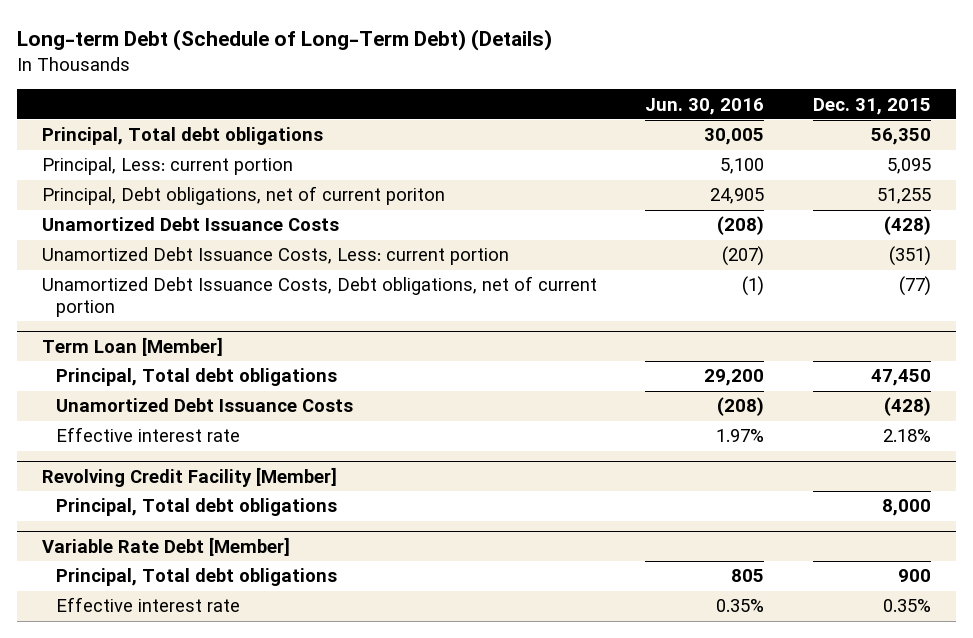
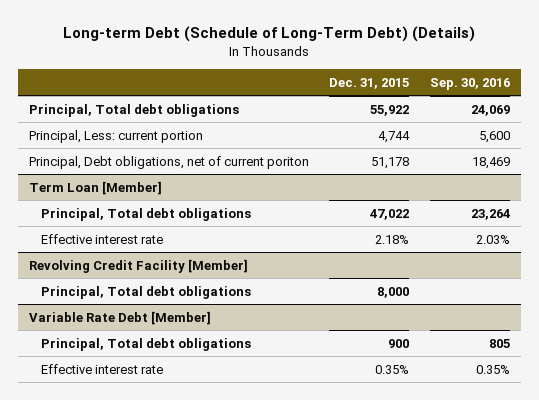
[645,97,765,115] Jun. 30, 2016 -> none
none -> [430,77,511,90] Sep. 30, 2016
[41,217,339,232] Unamortized Debt Issuance Costs -> none
[41,247,509,266] Unamortized Debt Issuance Costs, Less: current portion -> none
[41,276,597,318] Unamortized Debt Issuance Costs, Debt obligations, net of current portion -> none
[871,128,932,146] 56,350 -> [370,104,410,116] 55,922
[887,158,932,175] 5,095 -> [378,130,411,143] 4,744
[877,188,932,205] 51,255 -> [371,156,410,169] 51,178
[56,398,354,413] Unamortized Debt Issuance Costs -> none
[871,369,932,387] 47,450 -> [370,208,410,220] 47,022

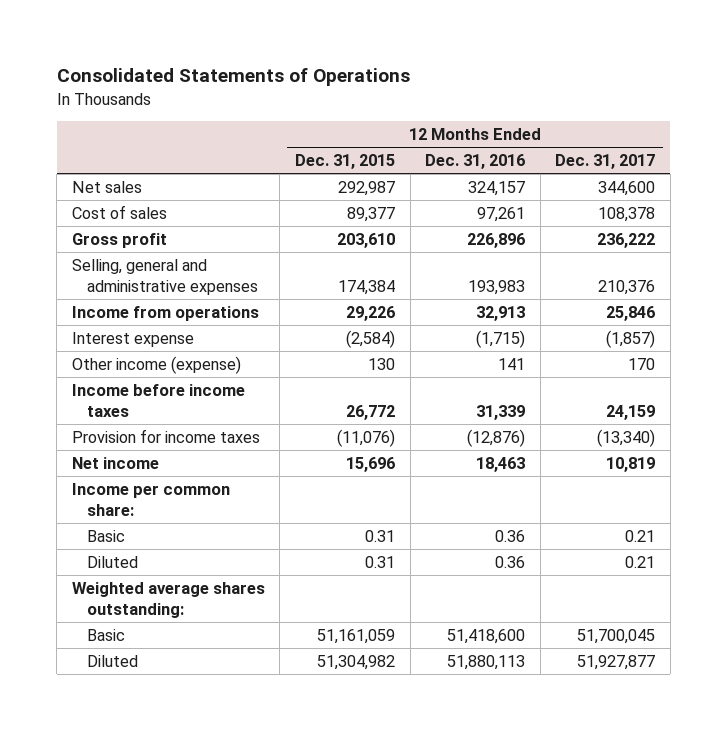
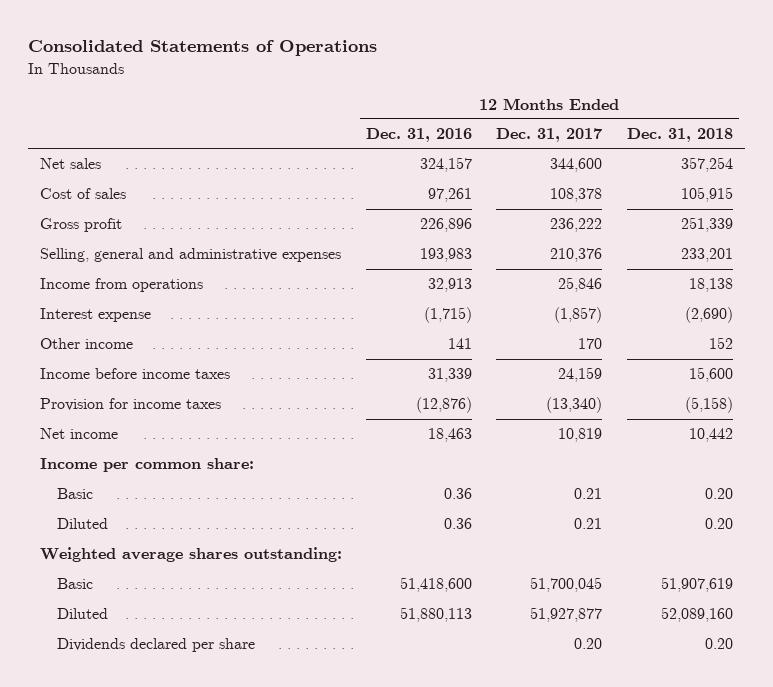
[294,154,395,170] Dec. 31, 2015 -> none
none -> [626,128,733,143] Dec. 31, 2018
[71,355,241,374] Other income (expense) -> [39,338,133,350] Other income
none -> [56,638,255,653] Dividends declared per share

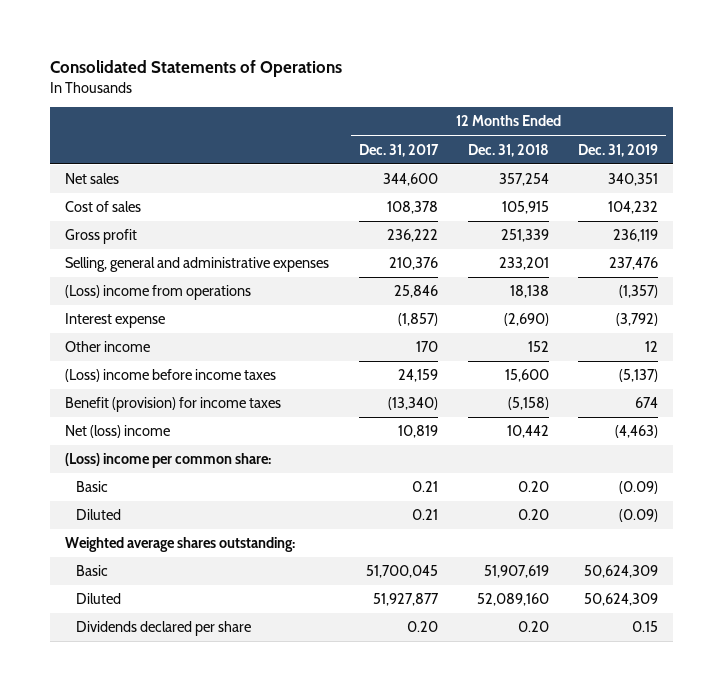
[366,128,473,143] Dec. 31, 2016 -> none
none -> [578,143,659,157] Dec. 31, 2019
[39,278,203,293] Income from operations -> [65,285,252,301] (Loss) income from operations
[39,368,230,380] Income before income taxes -> [65,369,277,383] (Loss) income before income taxes
[39,398,221,412] Provision for income taxes -> [65,397,282,413] Benefit (provision) for income taxes
[39,428,118,440] Net income -> [65,425,171,439] Net (loss) income
[39,458,254,473] Income per common share: -> [65,453,272,469] (Loss) income per common share:

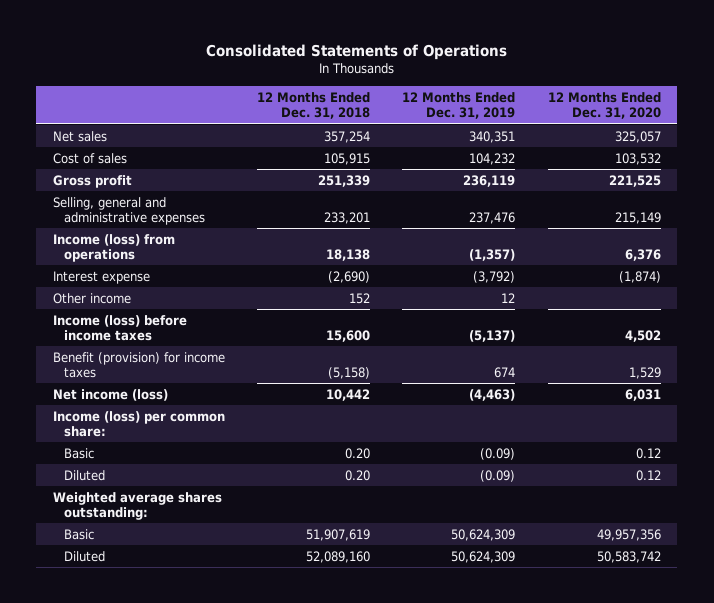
[358,143,439,157] Dec. 31, 2017 -> none
none -> [547,91,661,120] 12 Months Ended Dec. 31, 2020
[65,285,252,301] (Loss) income from operations -> [52,233,175,263] Income (loss) from operations
[65,369,277,383] (Loss) income before income taxes -> [52,314,187,342] Income (loss) before income taxes
[65,425,171,439] Net (loss) income -> [52,388,168,401] Net income (loss)
[65,453,272,469] (Loss) income per common share: -> [52,410,225,438] Income (loss) per common share:
[75,621,251,637] Dividends declared per share -> none

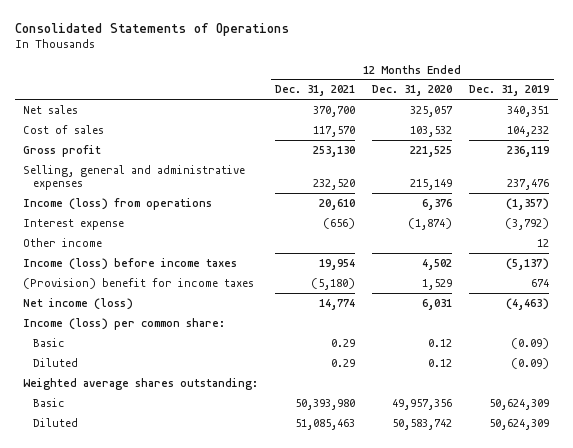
[257,91,371,120] 12 Months Ended Dec. 31, 2018 -> none
none -> [275,85,356,97] Dec. 31, 2021
[52,351,225,379] Benefit (provision) for income taxes -> [23,277,255,289] (Provision) benefit for income taxes

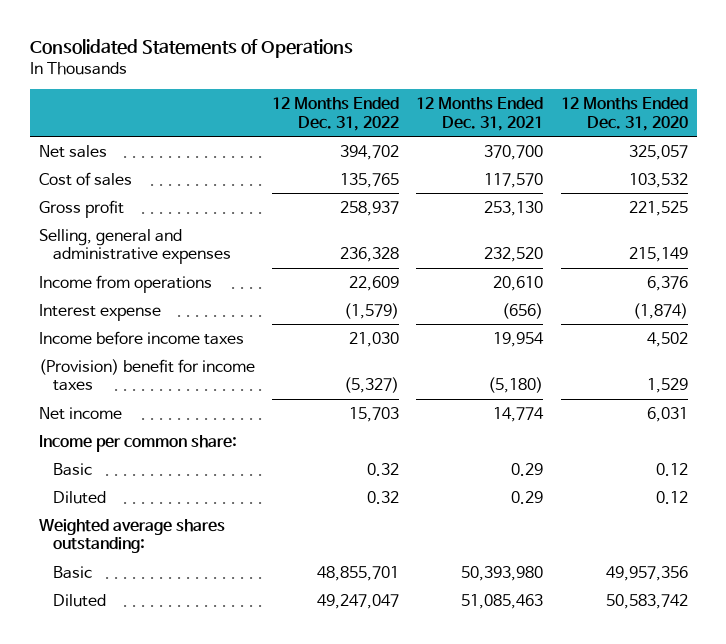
[469,85,550,97] Dec. 31, 2019 -> none
none -> [271,96,399,131] 12 Months Ended Dec. 31, 2022
[23,197,213,210] Income (loss) from operations -> [38,274,212,293] Income from operations
[23,237,103,247] Other income -> none
[23,257,238,270] Income (loss) before income taxes -> [38,330,244,345] Income before income taxes
[23,297,134,310] Net income (loss) -> [38,406,122,420] Net income
[23,317,226,330] Income (loss) per common share: -> [38,434,237,452] Income per common share:

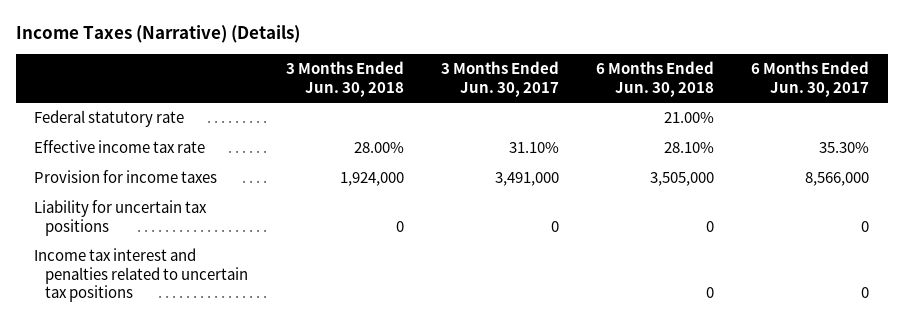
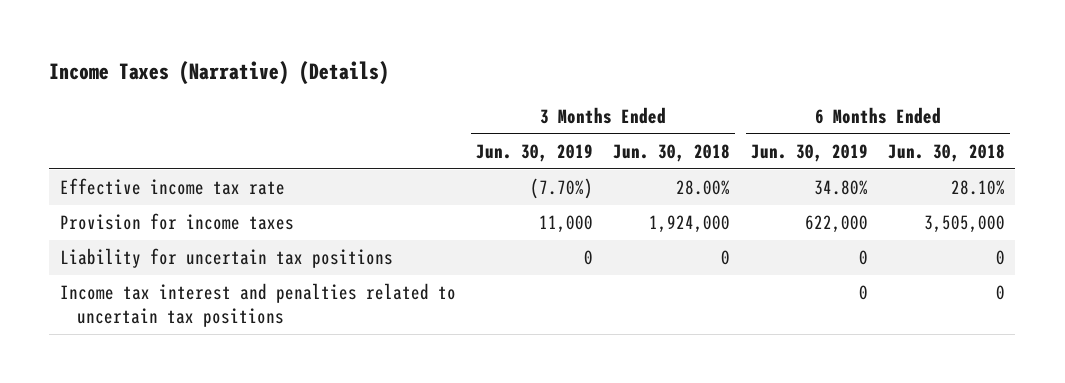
[440,61,559,97] 3 Months Ended Jun. 30, 2017 -> none
[751,61,870,97] 6 Months Ended Jun. 30, 2017 -> none
none -> [475,143,593,162] Jun. 30, 2019
none -> [750,143,868,162] Jun. 30, 2019
[34,110,185,128] Federal statutory rate -> none

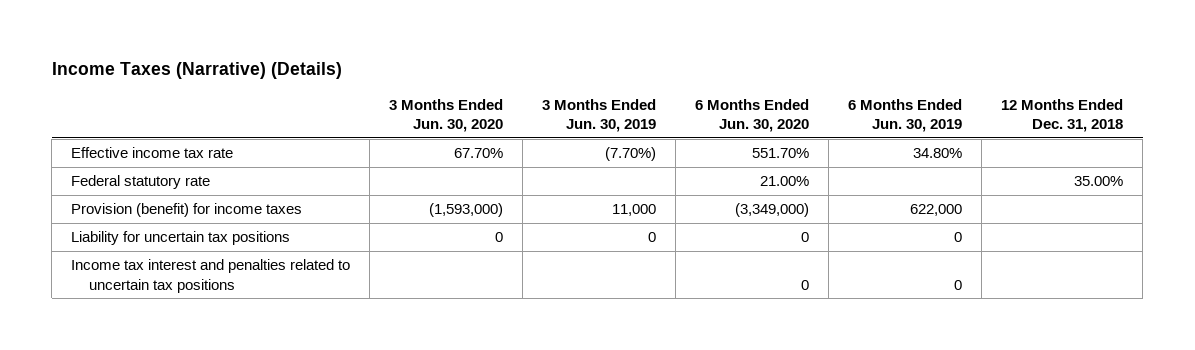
[613,143,731,162] Jun. 30, 2018 -> none
[888,143,1006,162] Jun. 30, 2018 -> none
none -> [389,98,504,132] 3 Months Ended Jun. 30, 2020
none -> [695,98,810,132] 6 Months Ended Jun. 30, 2020
none -> [1001,98,1124,132] 12 Months Ended Dec. 31, 2018
none -> [71,175,211,190] Federal statutory rate
[59,213,294,231] Provision for income taxes -> [71,203,303,218] Provision (benefit) for income taxes

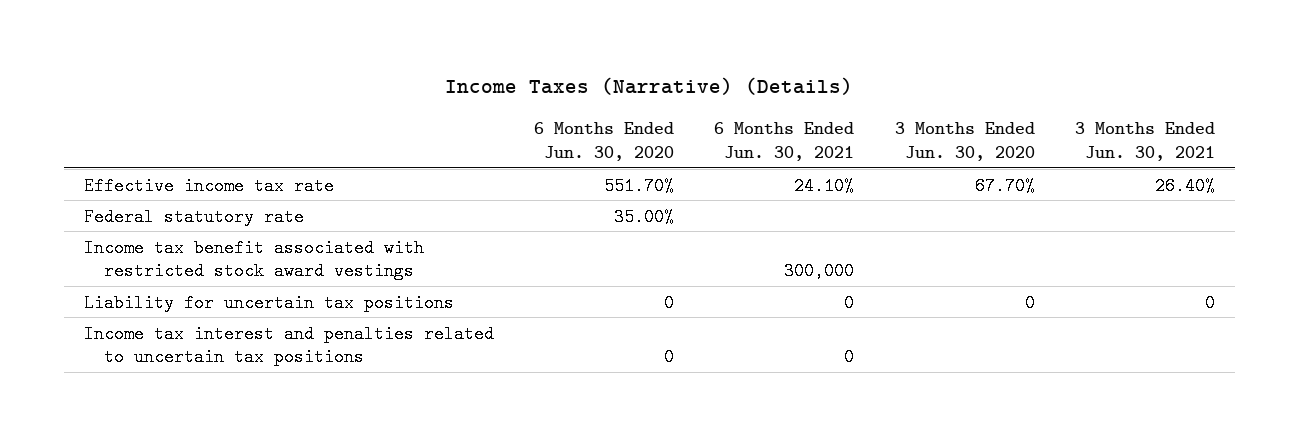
[542,98,657,132] 3 Months Ended Jun. 30, 2019 -> none
[848,98,963,132] 6 Months Ended Jun. 30, 2019 -> none
[1001,98,1124,132] 12 Months Ended Dec. 31, 2018 -> none
none -> [714,122,855,162] 6 Months Ended Jun. 30, 2021
none -> [1074,122,1215,162] 3 Months Ended Jun. 30, 2021
[71,203,303,218] Provision (benefit) for income taxes -> none
[760,176,810,187] 21.00% -> [614,207,675,226] 35.00%
none -> [83,238,424,281] Income tax benefit associated with restricted stock award vestings

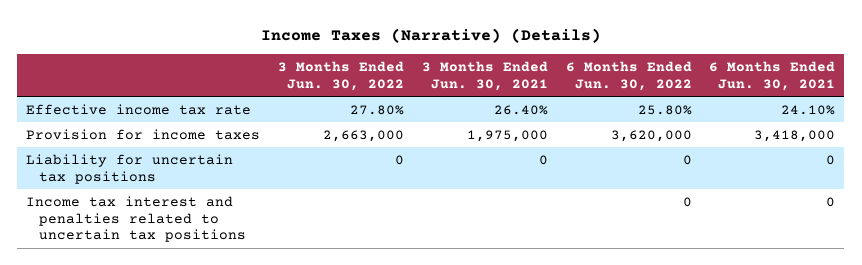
[534,122,675,162] 6 Months Ended Jun. 30, 2020 -> none
[894,122,1035,162] 3 Months Ended Jun. 30, 2020 -> none
none -> [278,60,405,91] 3 Months Ended Jun. 30, 2022
none -> [565,60,692,91] 6 Months Ended Jun. 30, 2022
[83,207,304,226] Federal statutory rate -> none
[83,238,424,281] Income tax benefit associated with restricted stock award vestings -> none
none -> [26,128,261,140] Provision for income taxes

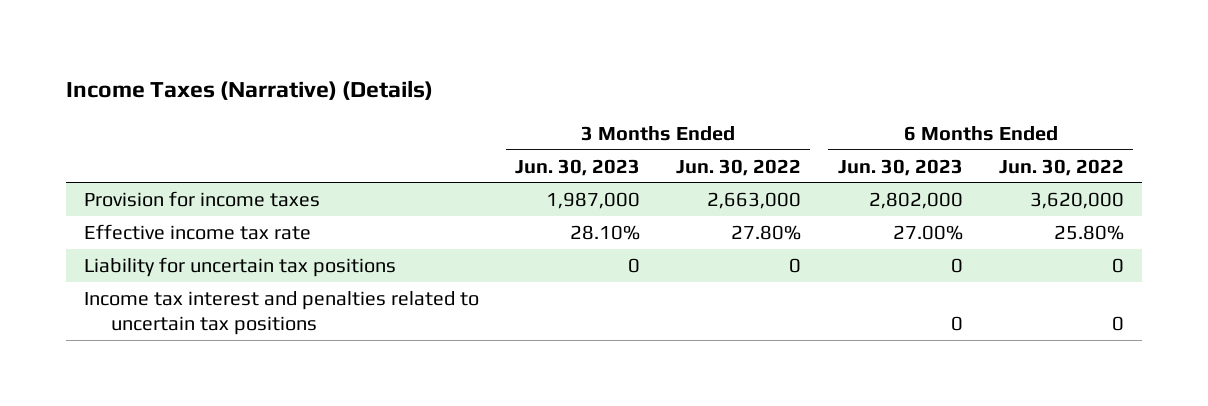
[421,60,548,91] 3 Months Ended Jun. 30, 2021 -> none
[709,60,836,91] 6 Months Ended Jun. 30, 2021 -> none
none -> [515,158,641,176] Jun. 30, 2023
none -> [837,158,963,176] Jun. 30, 2023
[26,103,252,115] Effective income tax rate -> [83,223,311,240] Effective income tax rate

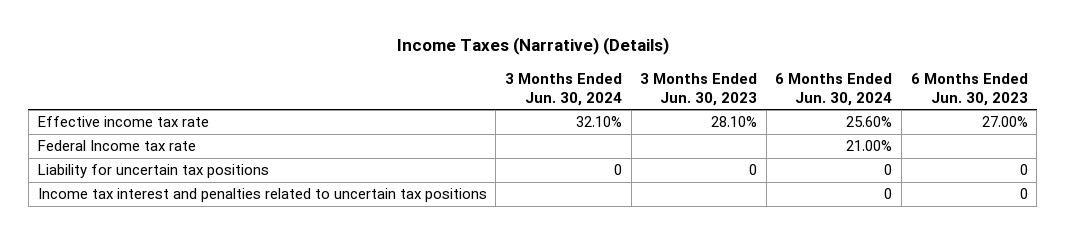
[676,158,802,176] Jun. 30, 2022 -> none
[998,158,1124,176] Jun. 30, 2022 -> none
none -> [504,72,622,106] 3 Months Ended Jun. 30, 2024
none -> [775,72,893,106] 6 Months Ended Jun. 30, 2024
[83,190,320,207] Provision for income taxes -> none
none -> [37,140,196,152] Federal Income tax rate

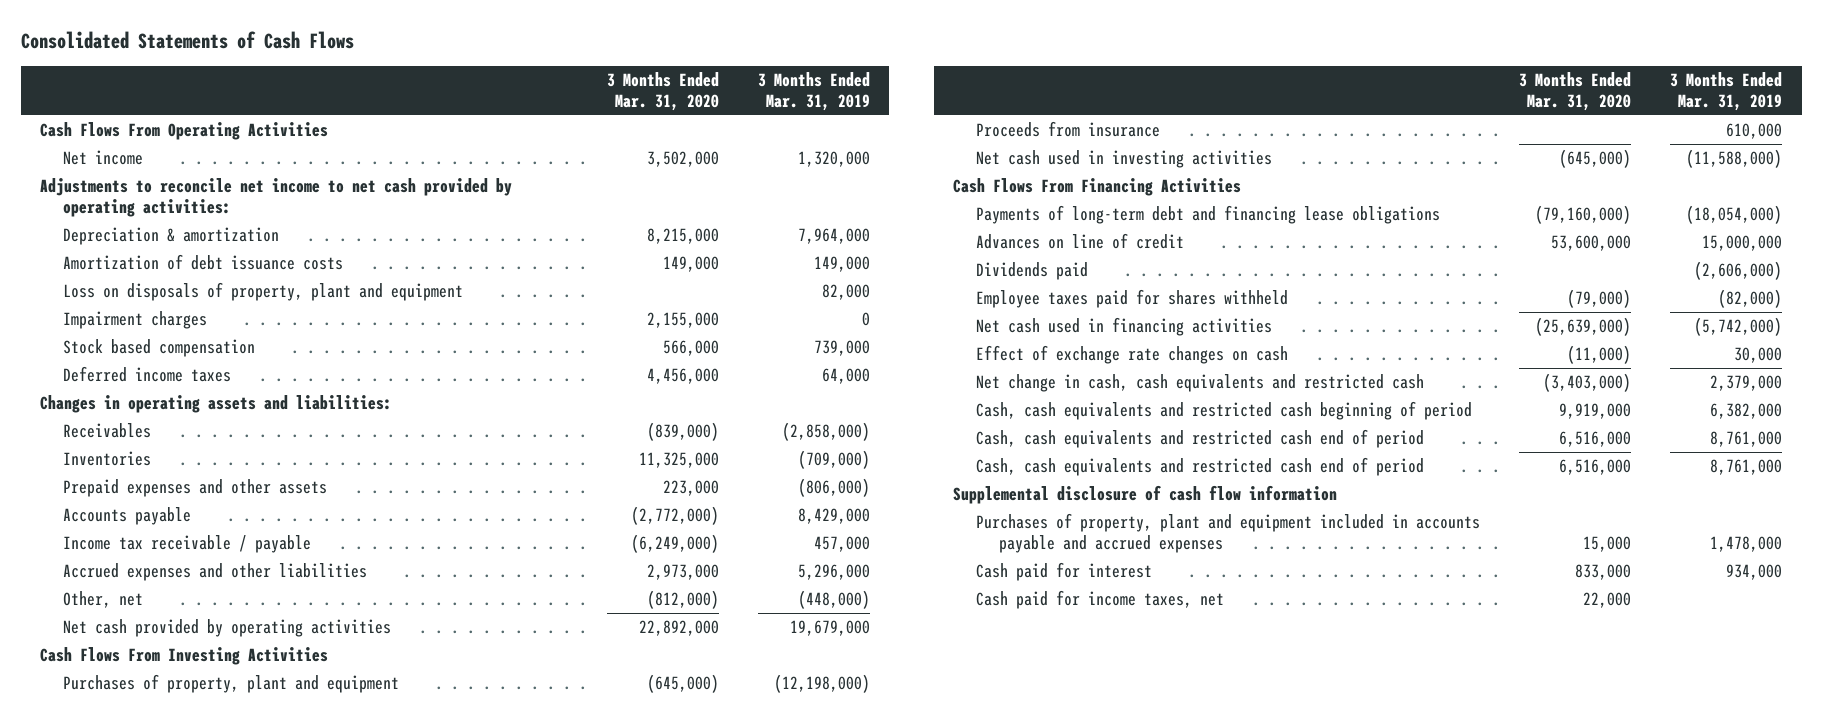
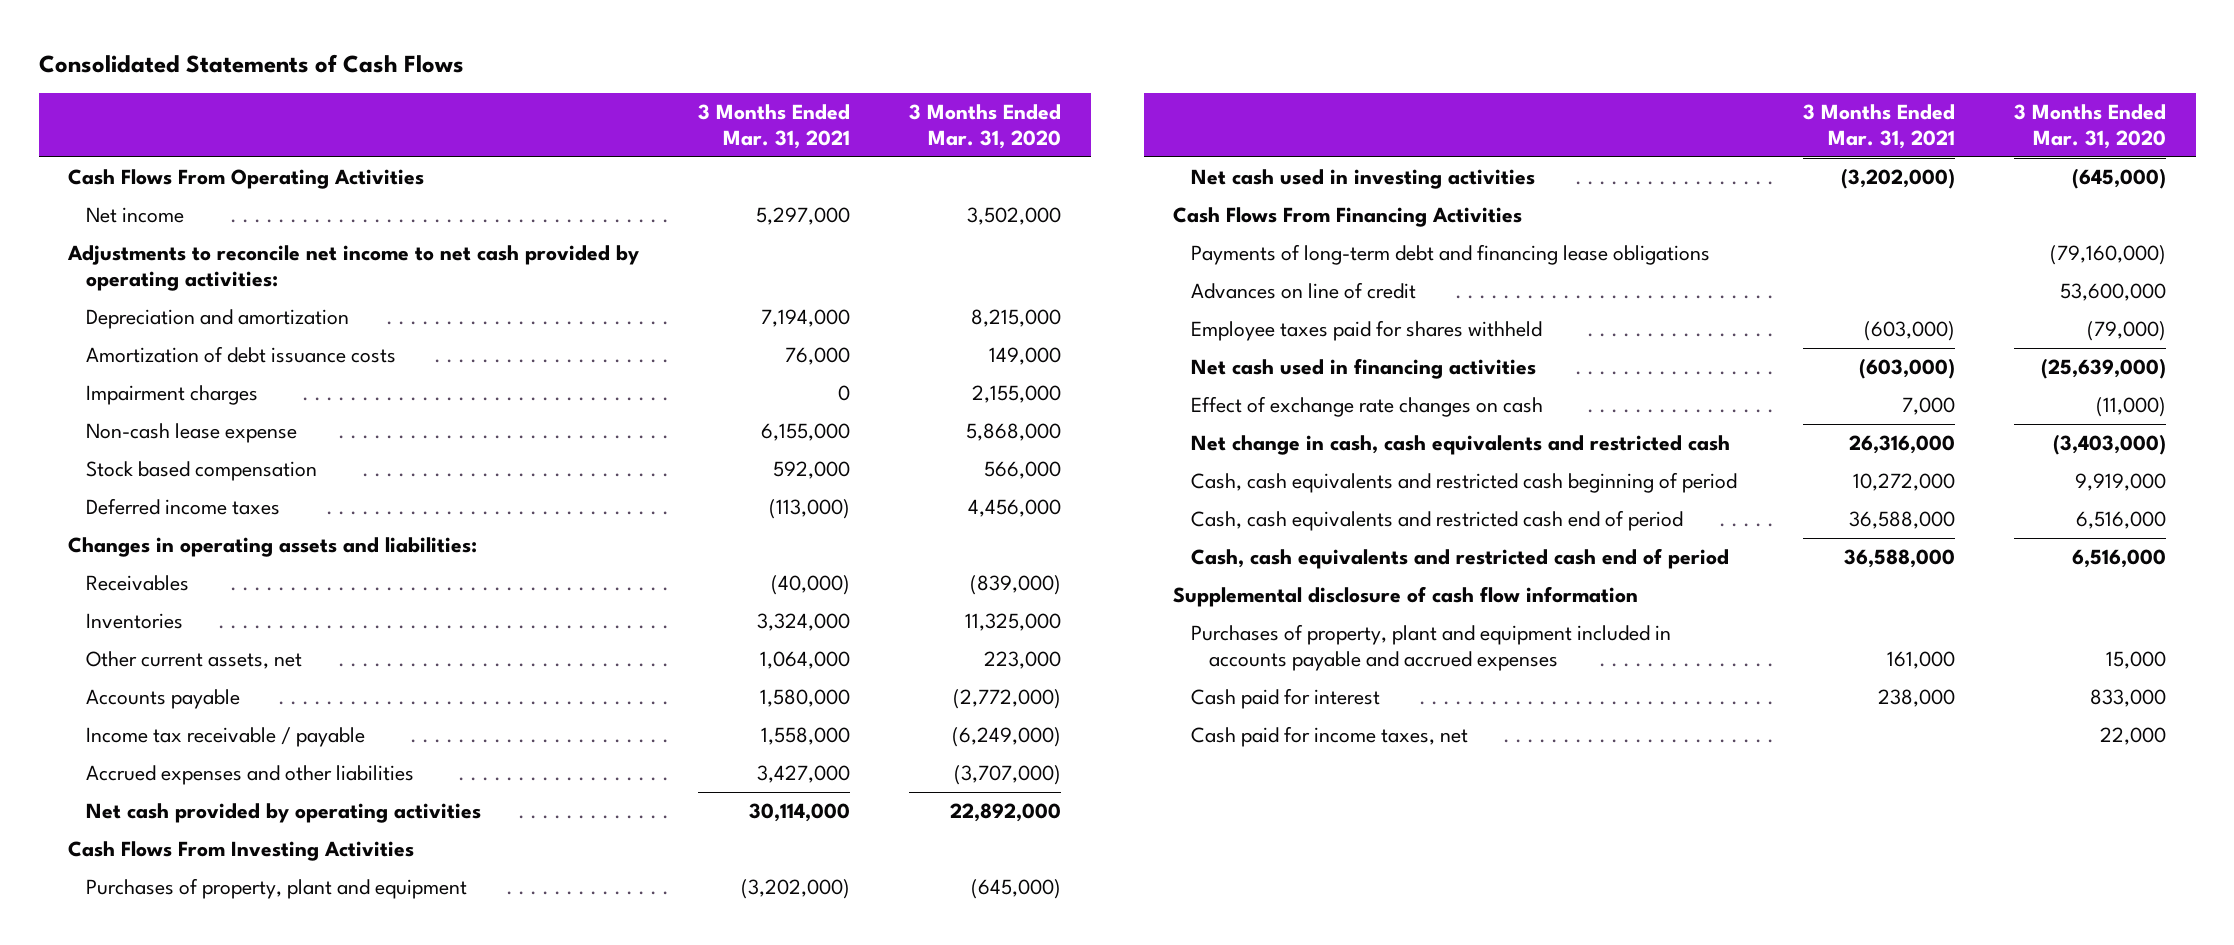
[757,72,870,112] 3 Months Ended Mar. 31, 2019 -> none
none -> [698,103,851,149] 3 Months Ended Mar. 31, 2021
[63,227,280,246] Depreciation & amortization -> [86,308,350,329] Depreciation and amortization
[63,282,464,302] Loss on disposals of property, plant and equipment -> none
none -> [86,422,298,443] Non-cash lease expense
[63,479,328,498] Prepaid expenses and other assets -> [86,650,303,669] Other current assets, net
[63,591,144,609] Other, net -> none
[646,564,719,581] 2,973,000 -> [954,764,1062,785] (3,707,000)
[976,121,1161,138] Proceeds from insurance -> none
[976,262,1089,281] Dividends paid -> none

